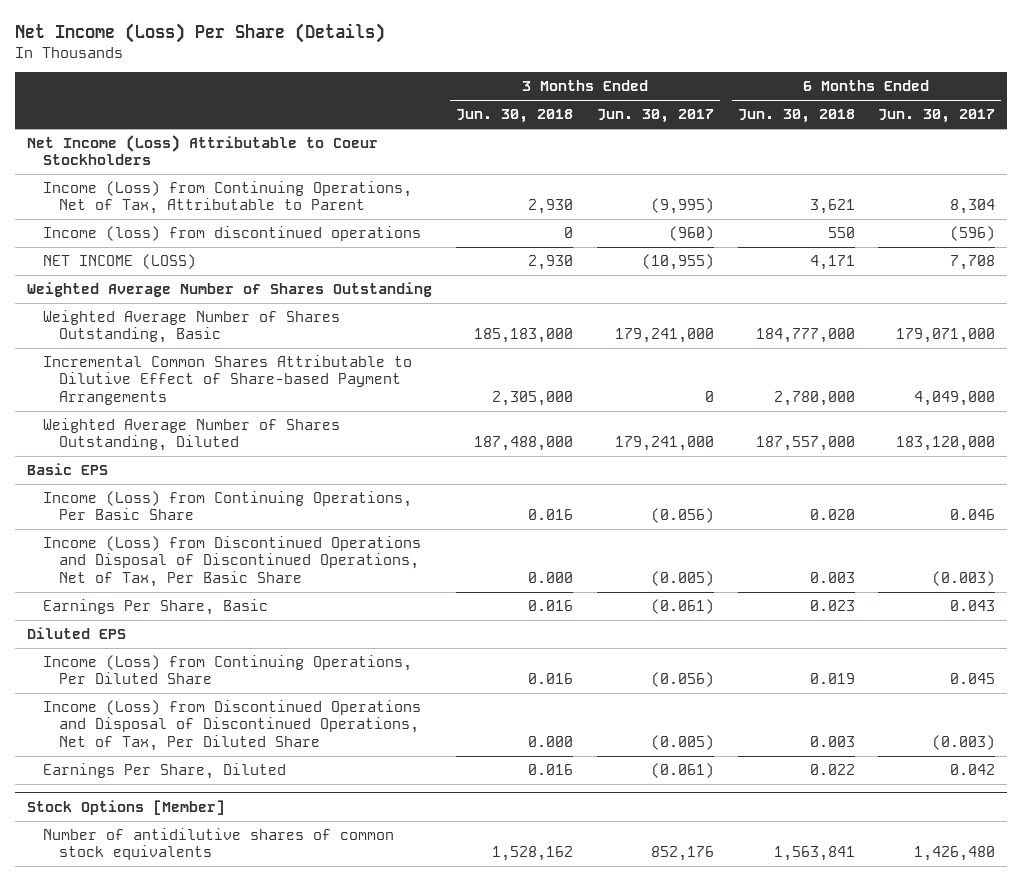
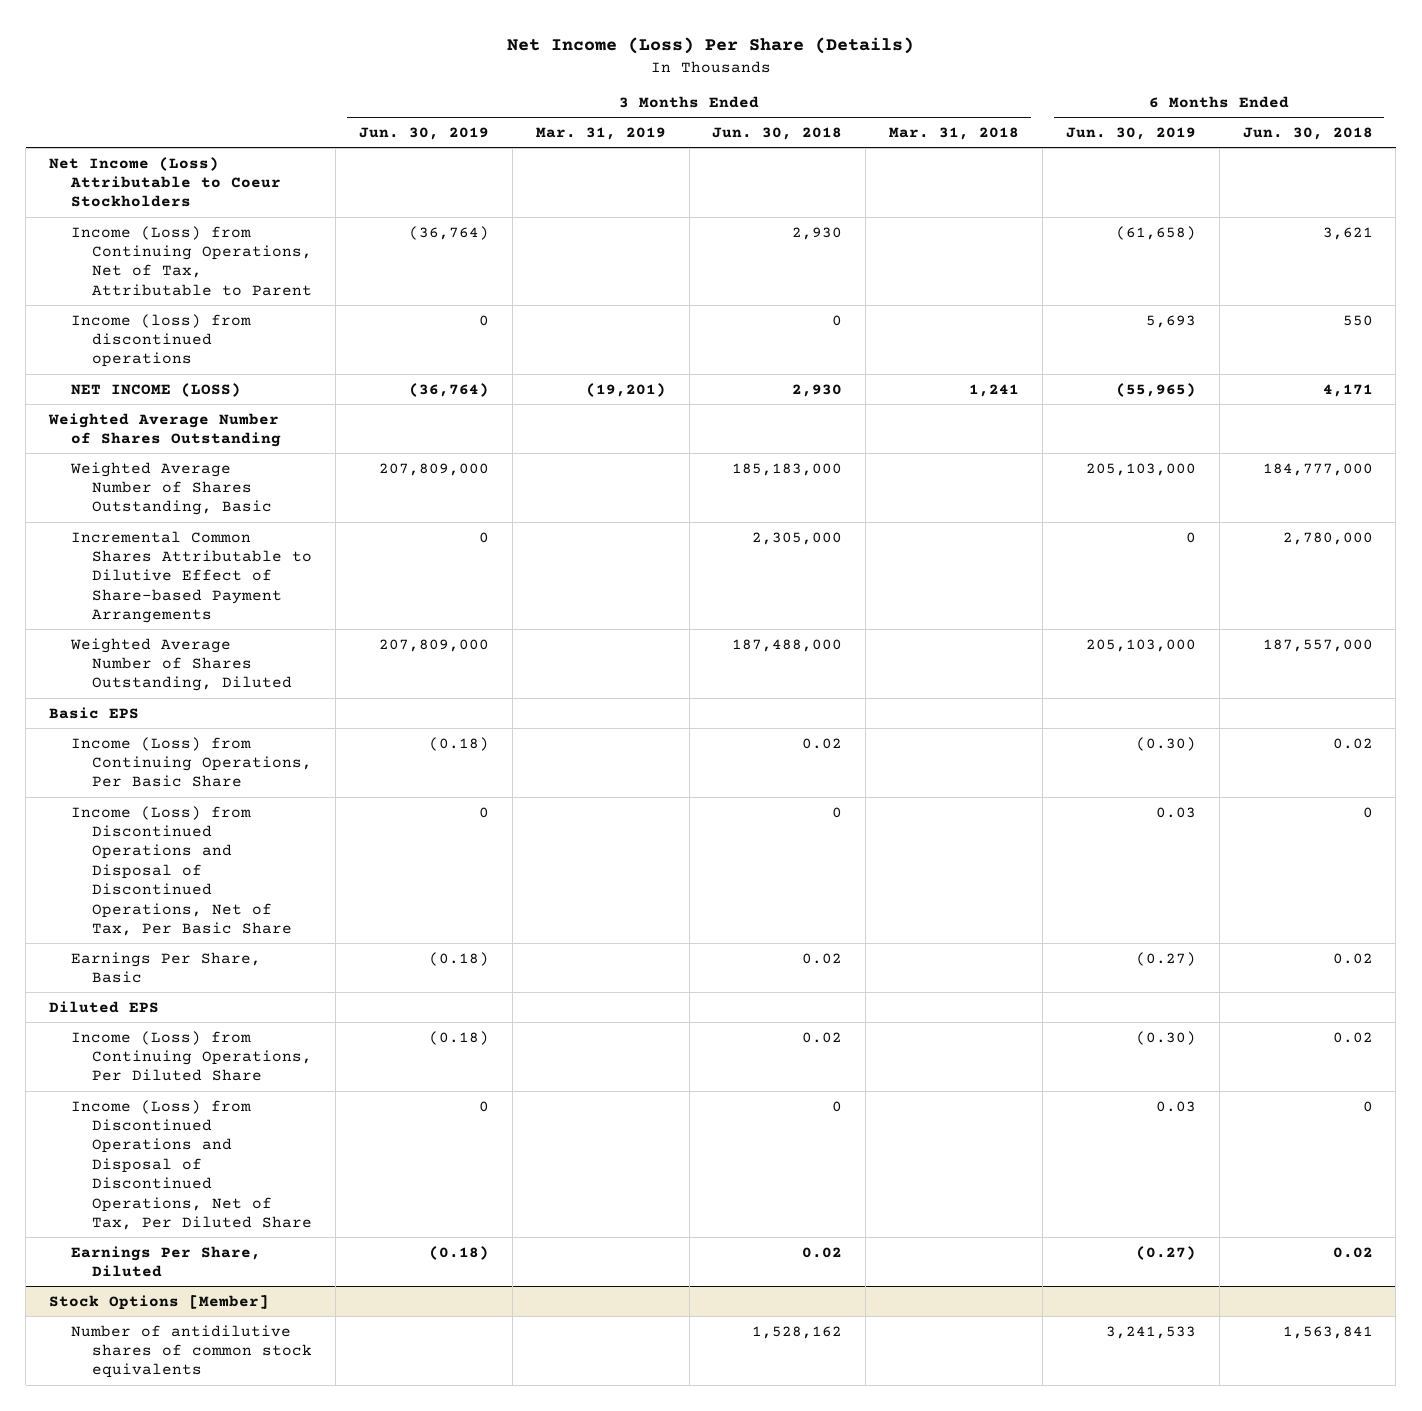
[596,109,714,124] Jun. 30, 2017 -> none
[878,109,996,124] Jun. 30, 2017 -> none
none -> [358,127,489,141] Jun. 30, 2019
none -> [535,127,666,141] Mar. 31, 2019
none -> [889,127,1020,141] Mar. 31, 2018
none -> [1065,127,1196,141] Jun. 30, 2019
[527,509,573,521] 0.016 -> [802,737,843,749] 0.02
[809,509,855,521] 0.020 -> [1332,737,1373,749] 0.02
[527,571,573,583] 0.000 -> [832,806,843,818] 0
[809,571,855,583] 0.003 -> [1362,806,1373,818] 0
[527,600,573,612] 0.016 -> [802,952,843,964] 0.02
[809,600,855,612] 0.023 -> [1332,952,1373,964] 0.02
[527,673,573,685] 0.016 -> [802,1031,843,1043] 0.02
[809,673,855,685] 0.019 -> [1332,1031,1373,1043] 0.02
[527,735,573,747] 0.000 -> [832,1100,843,1112] 0
[809,735,855,747] 0.003 -> [1362,1100,1373,1112] 0
[527,764,573,776] 0.016 -> [802,1246,843,1258] 0.02
[809,764,855,776] 0.022 -> [1332,1246,1373,1258] 0.02

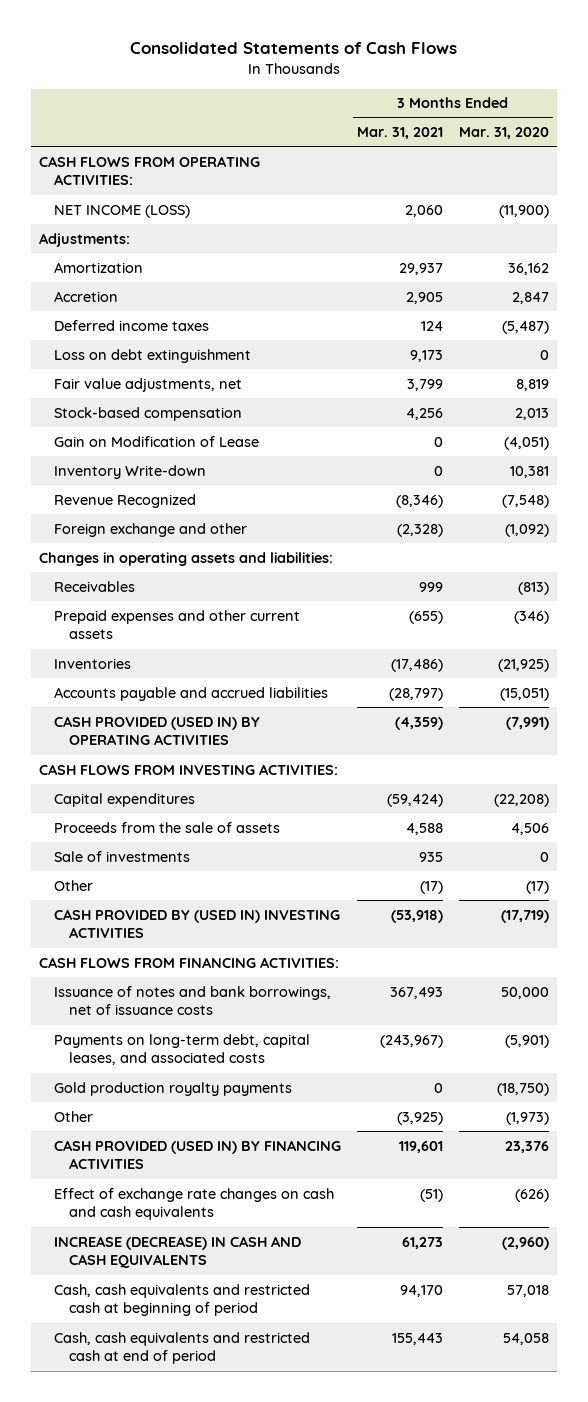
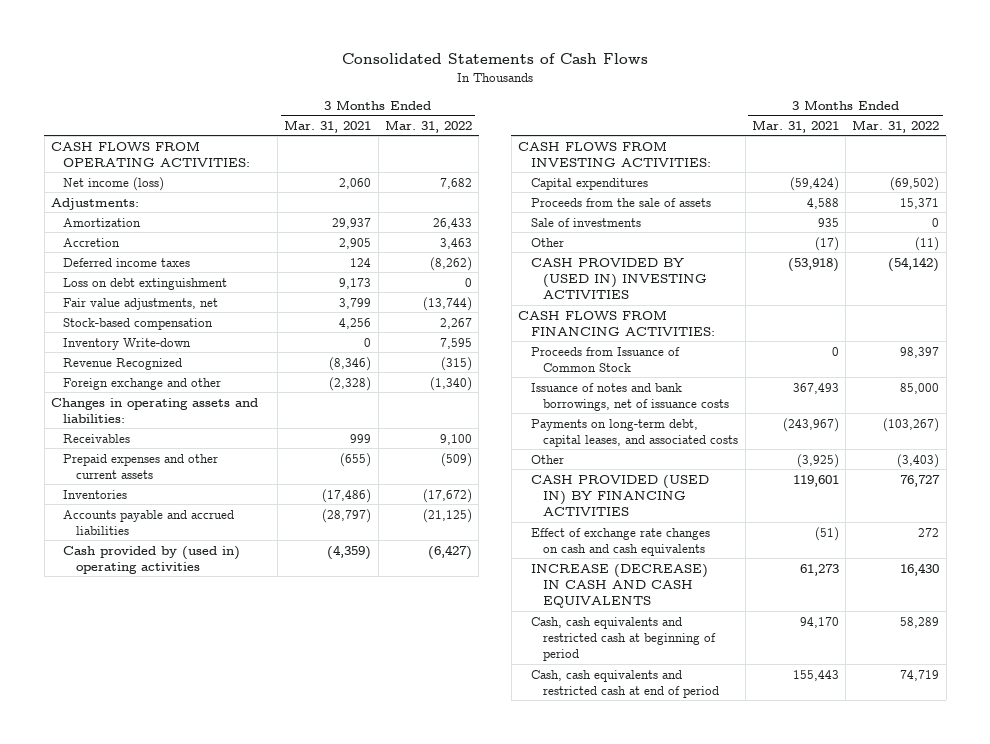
[458,127,549,140] Mar. 31, 2020 -> none
none -> [384,119,472,133] Mar. 31, 2022
[53,204,190,218] NET INCOME (LOSS) -> [63,176,165,191] Net income (loss)
[53,435,259,447] Gain on Modification of Lease -> none
[53,715,260,746] CASH PROVIDED (USED IN) BY OPERATING ACTIVITIES -> [63,545,241,574] Cash provided by (used in) operating activities
none -> [530,346,680,372] Proceeds from Issuance of Common Stock
[53,1081,292,1096] Gold production royalty payments -> none

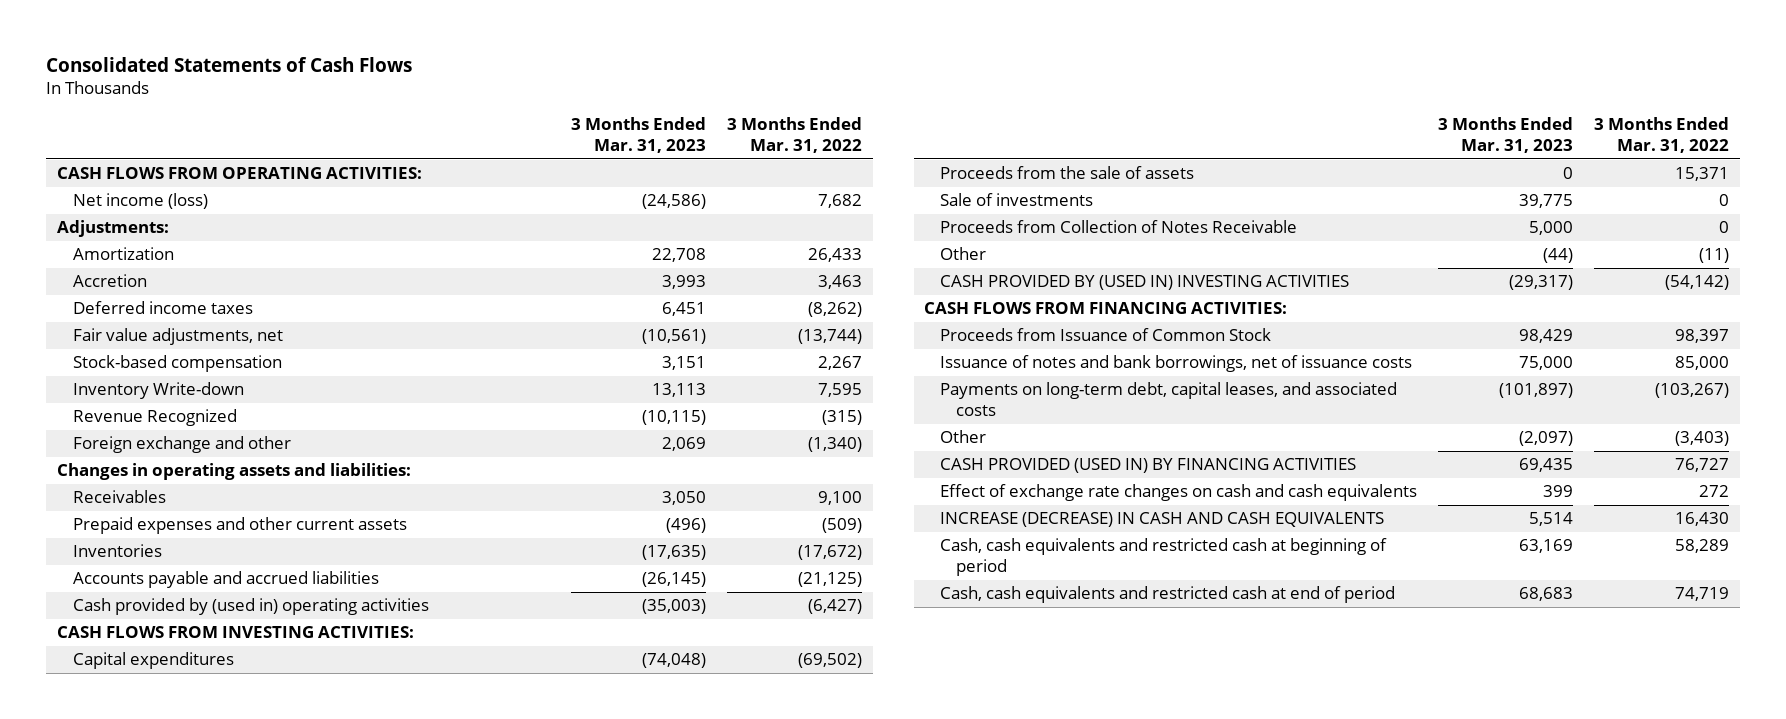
[284,119,372,133] Mar. 31, 2021 -> none
none -> [570,117,706,154] 3 Months Ended Mar. 31, 2023
[63,277,228,290] Loss on debt extinguishment -> none
none -> [940,220,1298,234] Proceeds from Collection of Notes Receivable

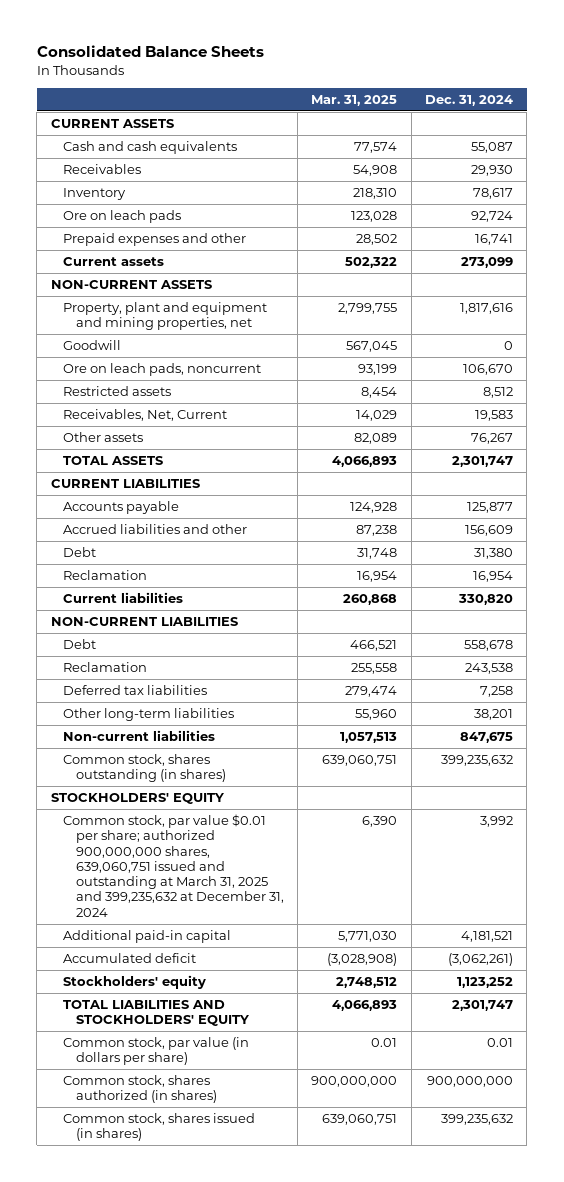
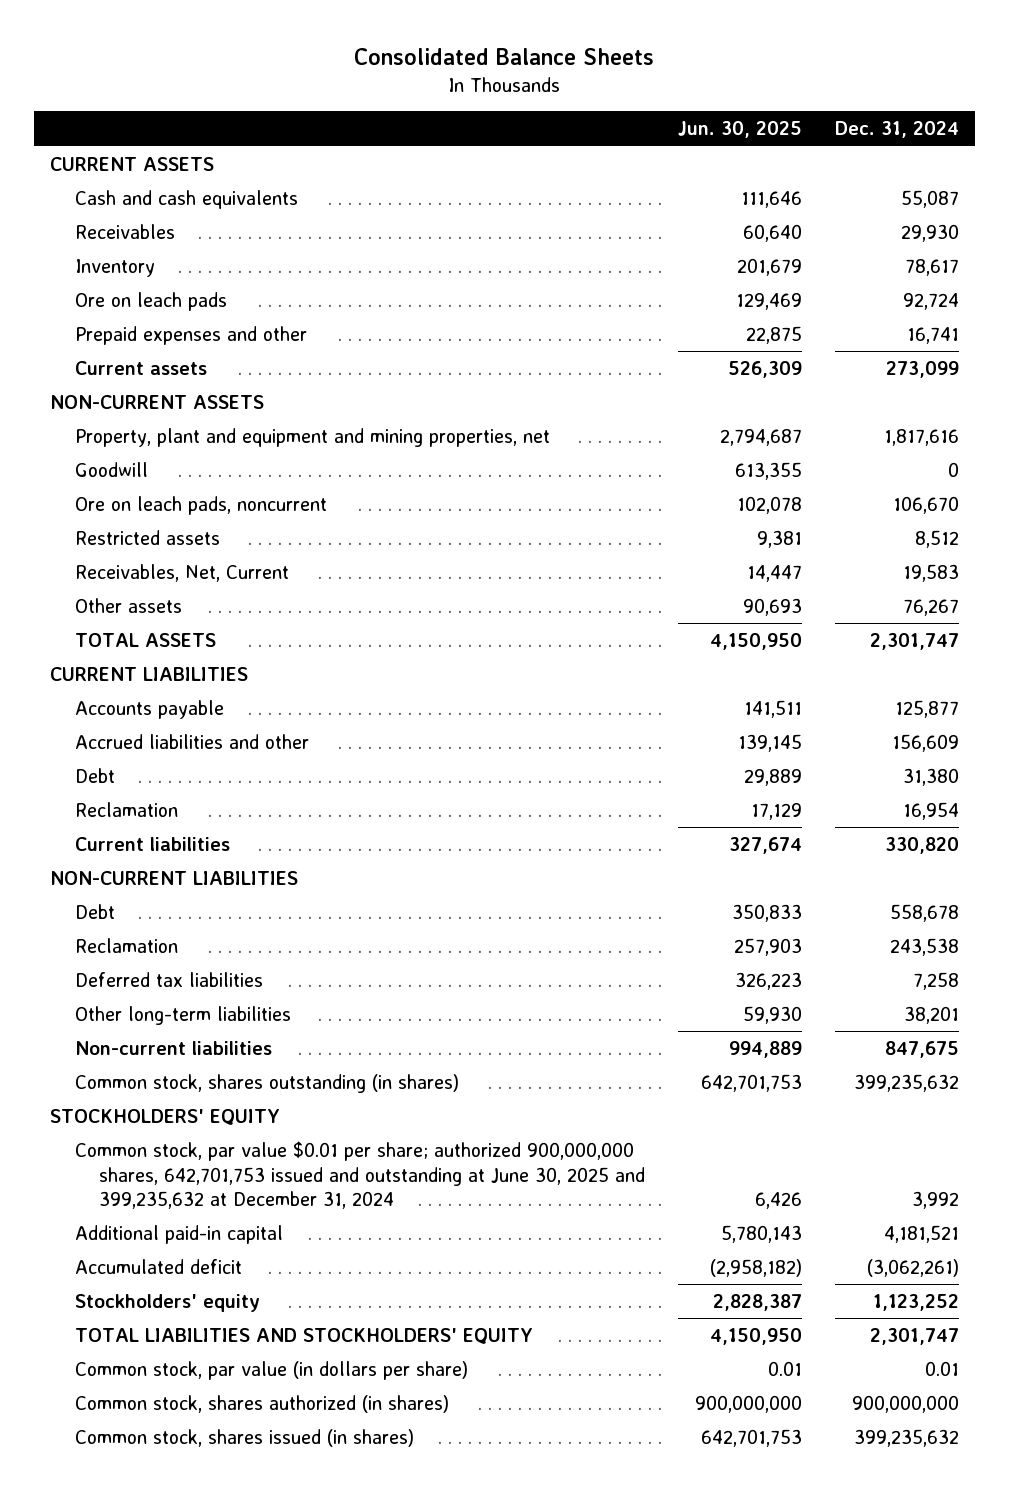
[311,94,398,106] Mar. 31, 2025 -> none
none -> [677,121,802,139] Jun. 30, 2025
[63,813,284,917] Common stock, par value $0.01 per share; authorized 900,000,000 shares, 639,060,751 issued and outstanding at March 31, 2025 and 399,235,632 at December 31, 2024 -> [74,1140,646,1210] Common stock, par value $0.01 per share; authorized 900,000,000 shares, 642,701,753 issued and outstanding at June 30, 2025 and 399,235,632 at December 31, 2024

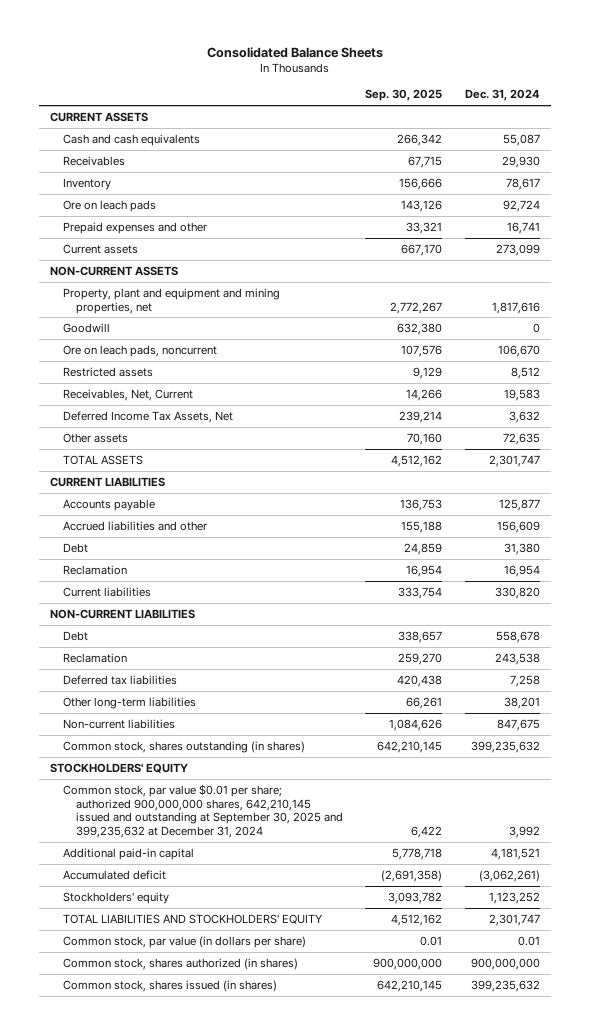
[677,121,802,139] Jun. 30, 2025 -> none
none -> [365,89,443,102] Sep. 30, 2025
none -> [63,410,234,423] Deferred Income Tax Assets, Net
[902,598,959,616] 76,267 -> [502,432,540,445] 72,635
[74,1140,646,1210] Common stock, par value $0.01 per share; authorized 900,000,000 shares, 642,701,753 issued and outstanding at June 30, 2025 and 399,235,632 at December 31, 2024 -> [63,783,344,838] Common stock, par value $0.01 per share; authorized 900,000,000 shares, 642,210,145 issued and outstanding at September 30, 2025 and 399,235,632 at December 31, 2024

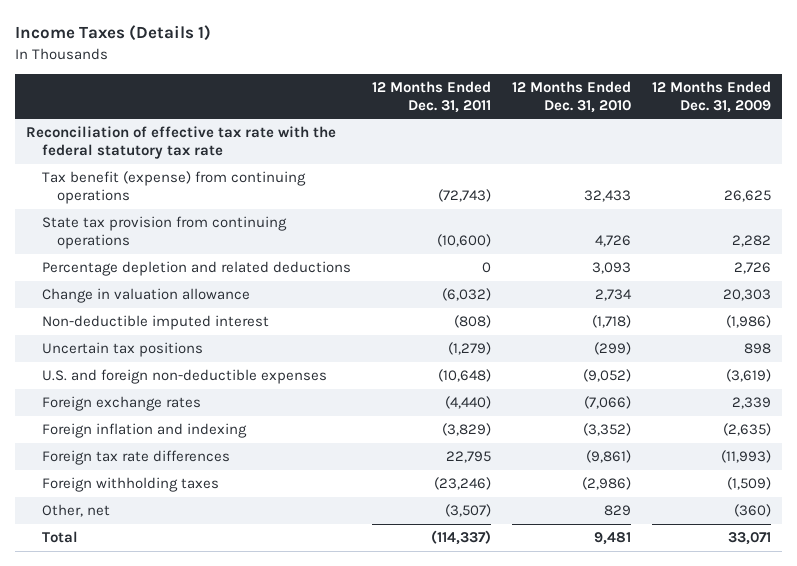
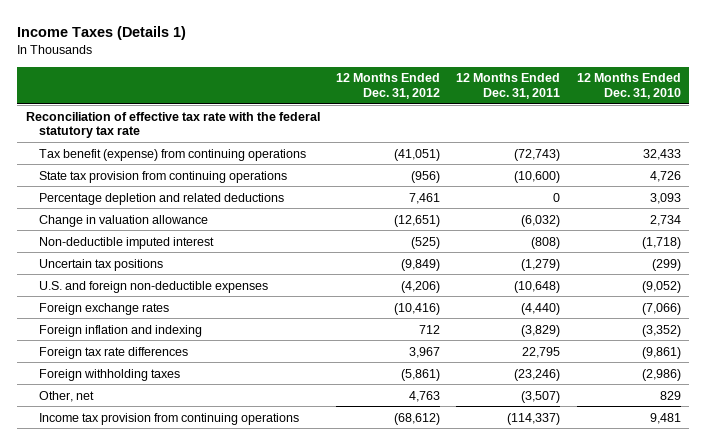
[652,80,772,113] 12 Months Ended Dec. 31, 2009 -> none
none -> [336,73,441,99] 12 Months Ended Dec. 31, 2012
[41,531,78,544] Total -> [38,412,299,425] Income tax provision from continuing operations

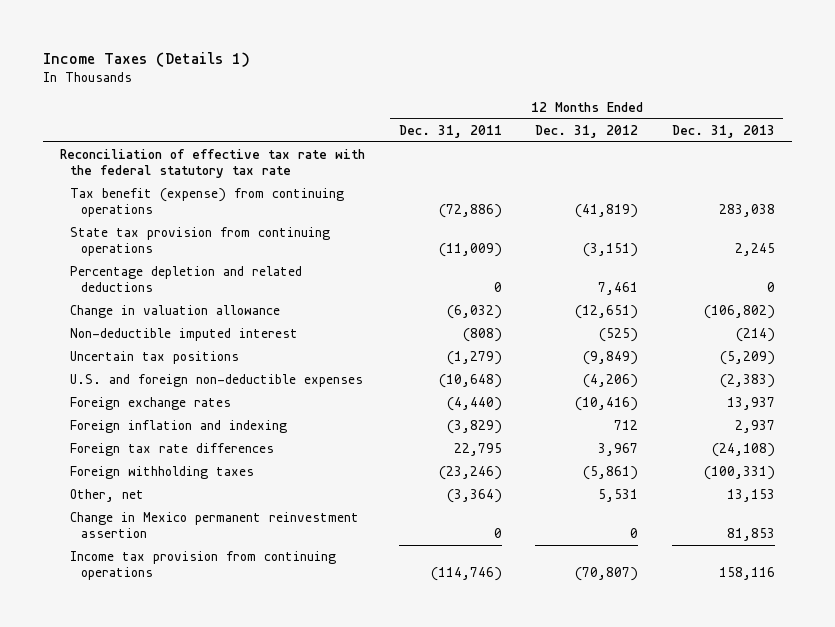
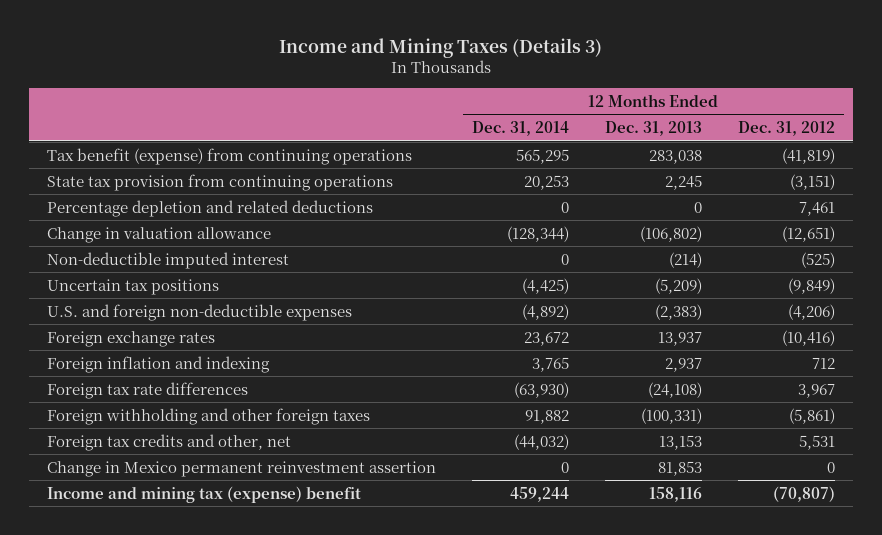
[43,51,251,67] Income Taxes (Details 1) -> [278,37,602,58] Income and Mining Taxes (Details 3)
[398,124,502,138] Dec. 31, 2011 -> none
none -> [471,121,569,137] Dec. 31, 2014
[59,149,365,179] Reconciliation of effective tax rate with the federal statutory tax rate -> none
[70,466,255,480] Foreign withholding taxes -> [46,407,370,425] Foreign withholding and other foreign taxes
[70,489,145,503] Other, net -> [46,433,291,451] Foreign tax credits and other, net
[70,551,337,581] Income tax provision from continuing operations -> [46,485,361,503] Income and mining tax (expense) benefit

